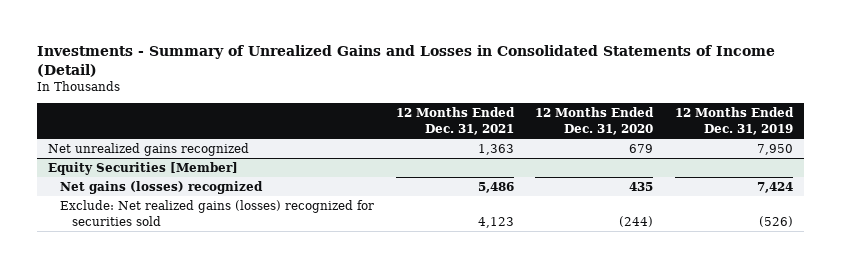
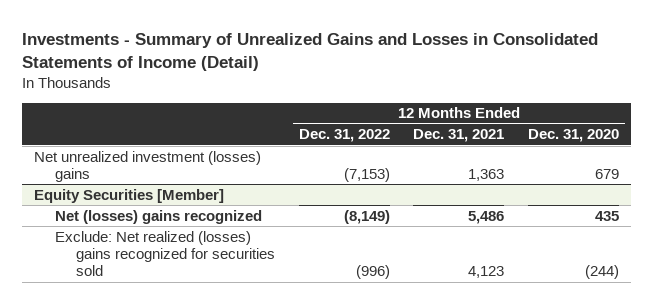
[675,107,795,135] 12 Months Ended Dec. 31, 2019 -> none
none -> [298,129,390,143] Dec. 31, 2022
[47,143,249,157] Net unrealized gains recognized -> [33,150,261,182] Net unrealized investment (losses) gains
[59,181,263,195] Net gains (losses) recognized -> [54,209,262,224] Net (losses) gains recognized
[59,200,374,226] Exclude: Net realized gains (losses) recognized for securities sold -> [54,230,276,277] Exclude: Net realized (losses) gains recognized for securities sold

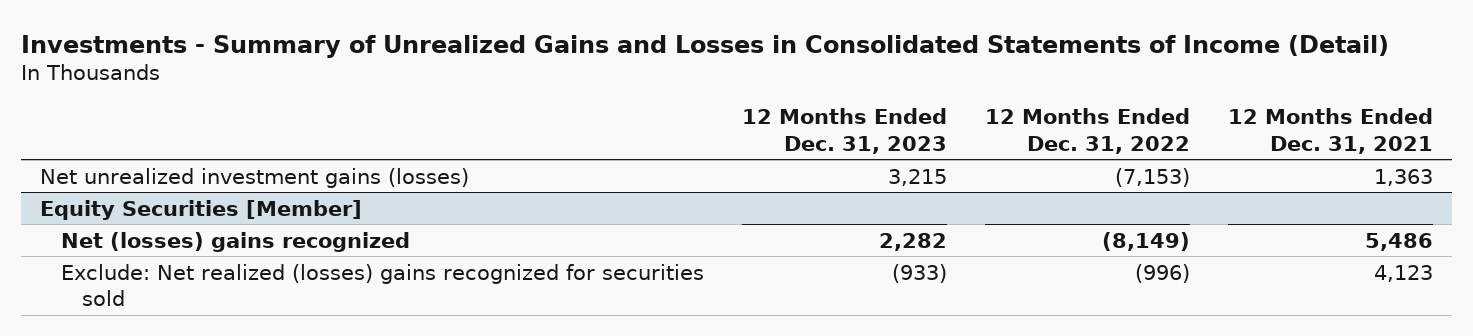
[527,129,619,143] Dec. 31, 2020 -> none
none -> [742,108,948,154] 12 Months Ended Dec. 31, 2023
[33,150,261,182] Net unrealized investment (losses) gains -> [40,167,470,188] Net unrealized investment gains (losses)

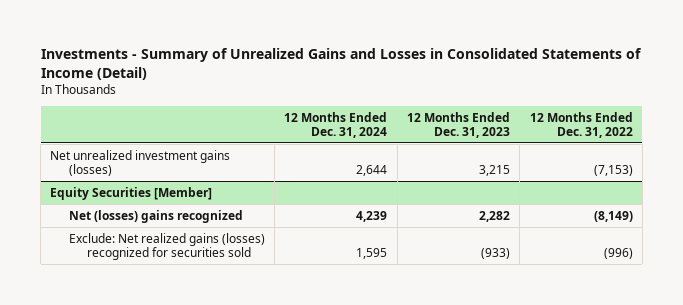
[1228,108,1434,154] 12 Months Ended Dec. 31, 2021 -> none
none -> [284,111,388,138] 12 Months Ended Dec. 31, 2024
[61,263,705,306] Exclude: Net realized (losses) gains recognized for securities sold -> [68,232,265,260] Exclude: Net realized gains (losses) recognized for securities sold

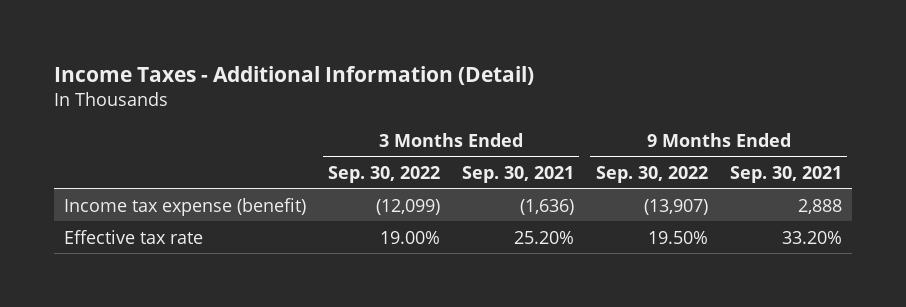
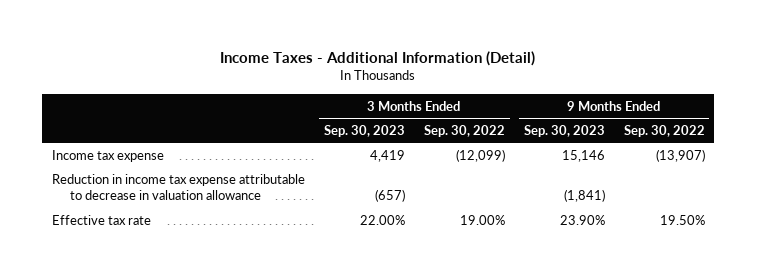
[461,165,574,183] Sep. 30, 2021 -> none
[729,165,842,183] Sep. 30, 2021 -> none
none -> [323,124,405,137] Sep. 30, 2023
none -> [523,124,605,137] Sep. 30, 2023
[64,197,307,216] Income tax expense (benefit) -> [51,149,164,162] Income tax expense
none -> [51,173,305,201] Reduction in income tax expense attributable to decrease in valuation allowance

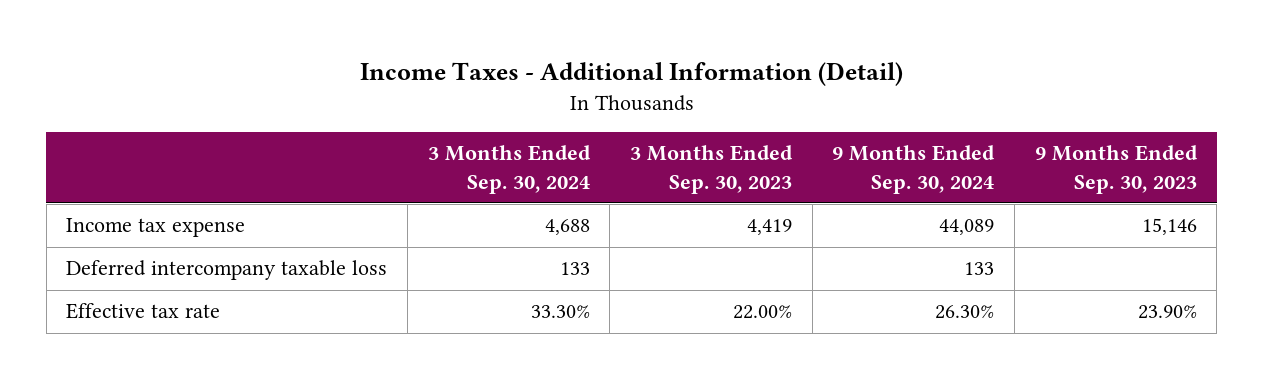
[423,124,505,137] Sep. 30, 2022 -> none
[623,124,705,137] Sep. 30, 2022 -> none
none -> [427,145,591,194] 3 Months Ended Sep. 30, 2024
none -> [832,145,996,194] 9 Months Ended Sep. 30, 2024
[51,173,305,201] Reduction in income tax expense attributable to decrease in valuation allowance -> none
none -> [66,260,388,281] Deferred intercompany taxable loss

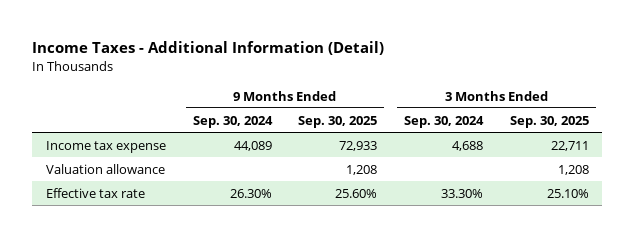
[630,145,794,194] 3 Months Ended Sep. 30, 2023 -> none
[1034,145,1198,194] 9 Months Ended Sep. 30, 2023 -> none
none -> [298,115,378,128] Sep. 30, 2025
none -> [509,115,589,128] Sep. 30, 2025
[66,260,388,281] Deferred intercompany taxable loss -> none
none -> [45,163,165,174] Valuation allowance

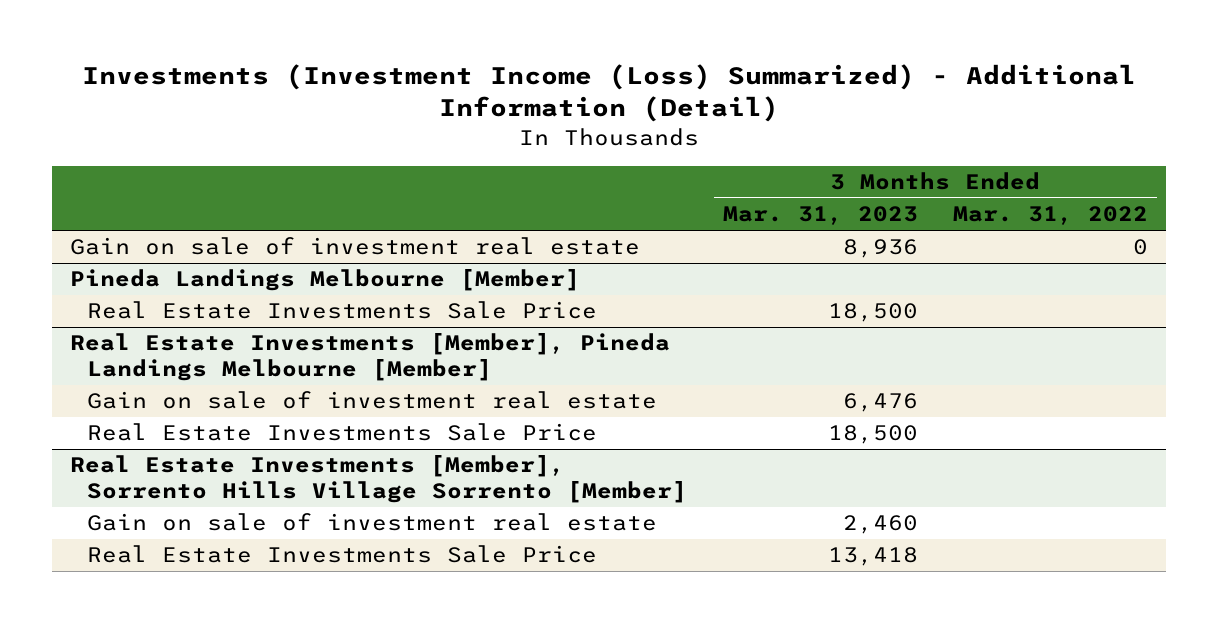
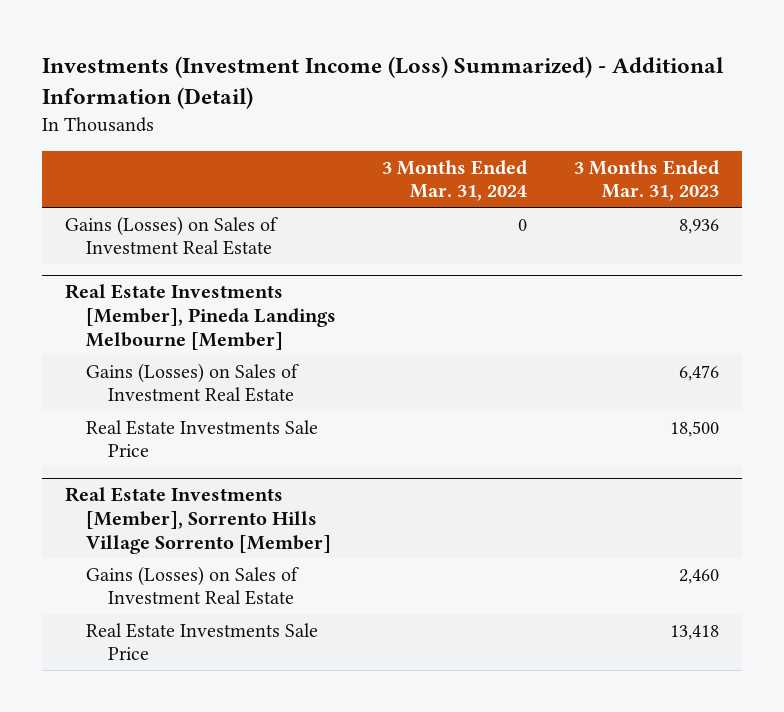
[953,206,1149,226] Mar. 31, 2022 -> none
none -> [382,159,528,202] 3 Months Ended Mar. 31, 2024
[69,269,580,292] Pineda Landings Melbourne [Member] -> none
[86,301,597,320] Real Estate Investments Sale Price -> none
[69,237,640,256] Gain on sale of investment real estate -> [65,215,279,256] Gains (Losses) on Sales of Investment Real Estate
[86,391,657,410] Gain on sale of investment real estate -> [86,362,300,403] Gains (Losses) on Sales of Investment Real Estate
[86,513,657,532] Gain on sale of investment real estate -> [86,565,300,606] Gains (Losses) on Sales of Investment Real Estate

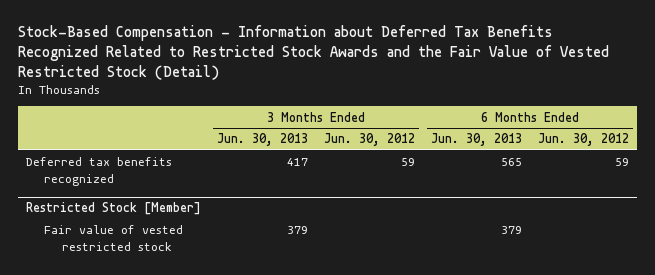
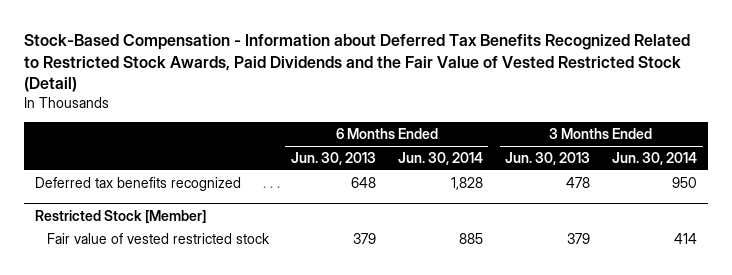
[17,25,609,80] Stock-Based Compensation - Information about Deferred Tax Benefits Recognized Related to Restricted Stock Awards and the Fair Value of Vested Restricted Stock (Detail) -> [24,33,691,93] Stock-Based Compensation - Information about Deferred Tax Benefits Recognized Related to Restricted Stock Awards, Paid Dividends and the Fair Value of Vested Restricted Stock (Detail)
[323,133,415,147] 3 Months Ended Jun. 30, 2012 -> none
[537,133,629,147] 6 Months Ended Jun. 30, 2012 -> none
none -> [397,151,483,165] Jun. 30, 2014
none -> [612,151,698,165] Jun. 30, 2014
[286,158,308,167] 417 -> [566,176,591,188] 478
[500,158,522,167] 565 -> [350,176,376,188] 648

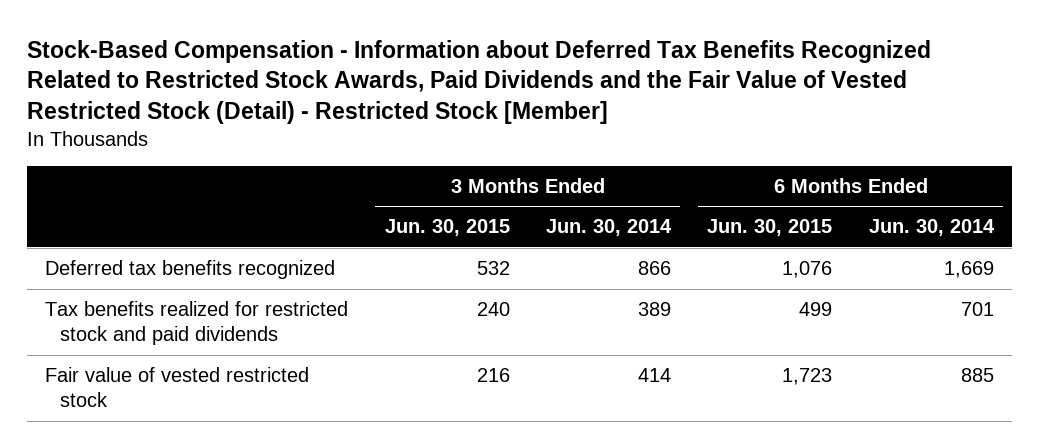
[24,33,691,93] Stock-Based Compensation - Information about Deferred Tax Benefits Recognized Related to Restricted Stock Awards, Paid Dividends and the Fair Value of Vested Restricted Stock (Detail) -> [26,39,931,125] Stock-Based Compensation - Information about Deferred Tax Benefits Recognized Related to Restricted Stock Awards, Paid Dividends and the Fair Value of Vested Restricted Stock (Detail) - Restricted Stock [Member]
[290,151,376,165] Jun. 30, 2013 -> none
[505,151,591,165] Jun. 30, 2013 -> none
none -> [384,219,510,237] Jun. 30, 2015
none -> [707,219,833,237] Jun. 30, 2015
[35,209,207,223] Restricted Stock [Member] -> none
[450,176,483,190] 1,828 -> [943,261,994,279] 1,669
[672,176,698,188] 950 -> [637,261,671,276] 866
none -> [45,301,349,346] Tax benefits realized for restricted stock and paid dividends

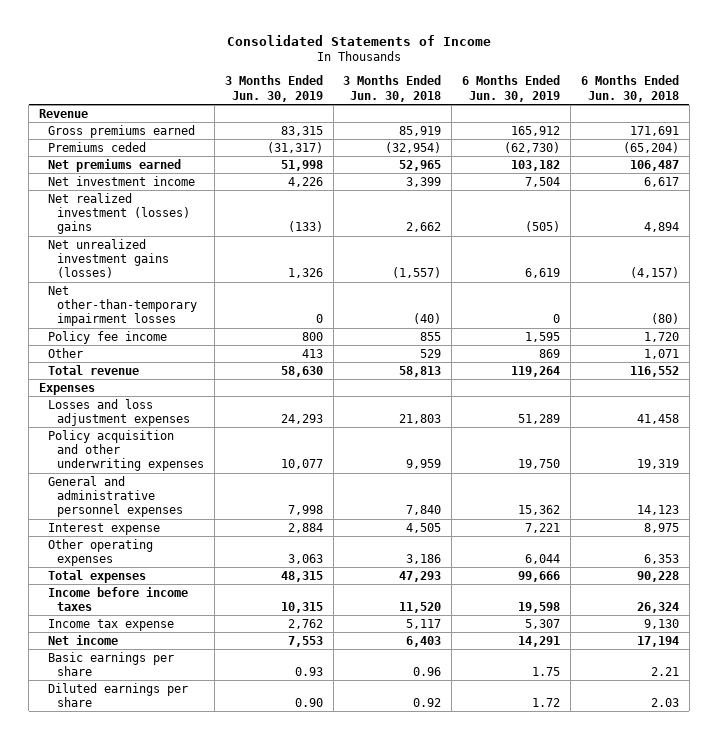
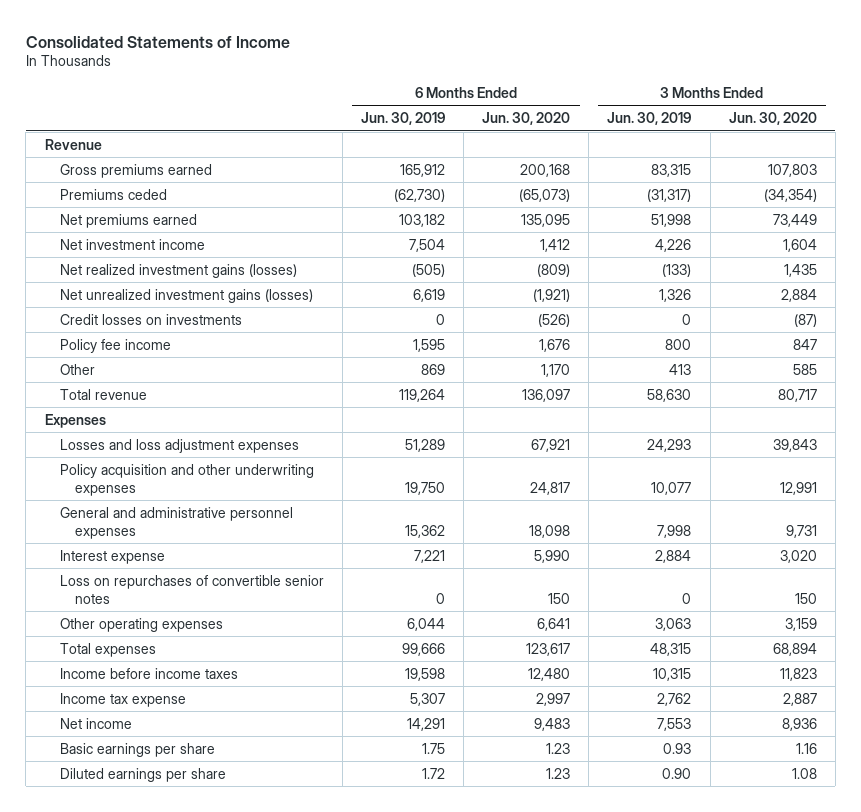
[343,75,442,102] 3 Months Ended Jun. 30, 2018 -> none
[580,75,679,102] 6 Months Ended Jun. 30, 2018 -> none
none -> [482,112,571,126] Jun. 30, 2020
none -> [728,112,817,126] Jun. 30, 2020
[47,192,190,235] Net realized investment (losses) gains -> [59,263,297,278] Net realized investment gains (losses)
[47,285,197,327] Net other-than-temporary impairment losses -> none
none -> [59,313,242,325] Credit losses on investments
none -> [59,574,324,604] Loss on repurchases of convertible senior notes

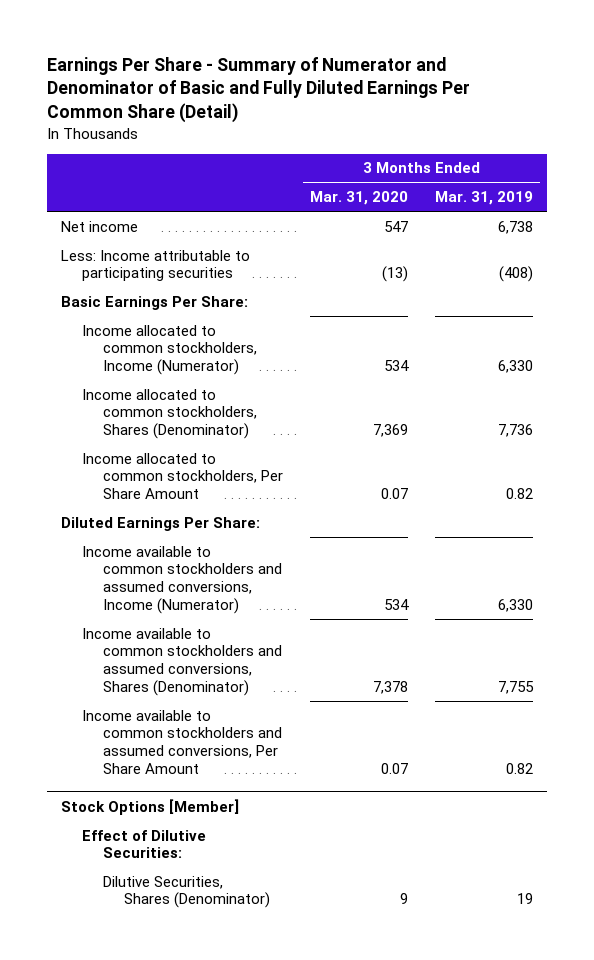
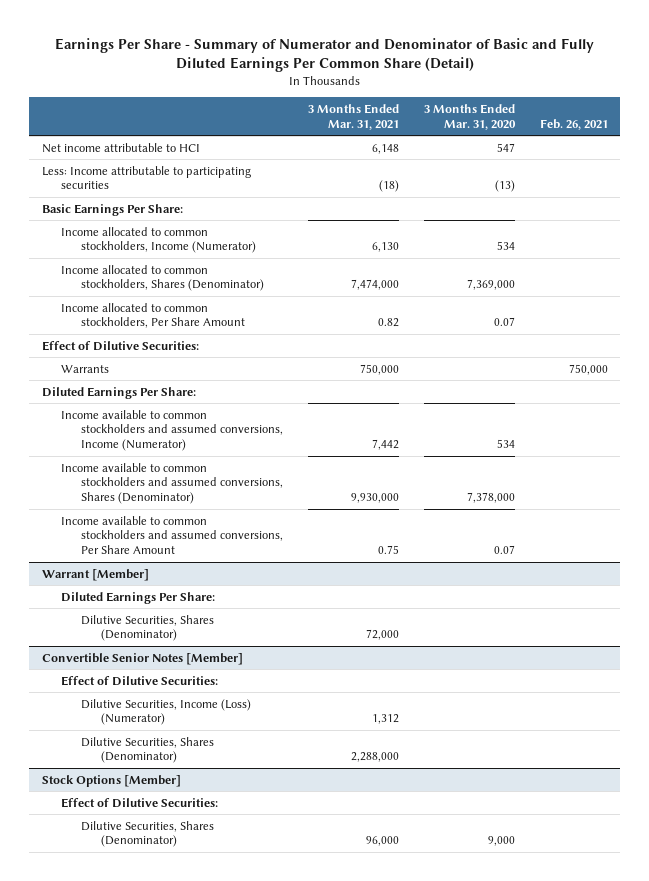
[435,191,534,206] Mar. 31, 2019 -> none
none -> [308,104,400,130] 3 Months Ended Mar. 31, 2021
none -> [539,118,608,130] Feb. 26, 2021
[60,220,138,232] Net income -> [41,142,200,153] Net income attributable to HCI
[373,424,409,438] 7,369 -> [466,279,515,291] 7,369,000
none -> [41,340,199,351] Effect of Dilutive Securities:
none -> [61,364,110,373] Warrants
[373,680,409,694] 7,378 -> [466,491,515,503] 7,378,000
none -> [41,568,149,581] Warrant [Member]
none -> [61,591,216,604] Diluted Earnings Per Share:
none -> [81,614,215,642] Dilutive Securities, Shares (Denominator)
none -> [41,652,243,665] Convertible Senior Notes [Member]
none -> [61,675,219,686] Effect of Dilutive Securities:
none -> [81,698,252,726] Dilutive Securities, Income (Loss) (Numerator)
none -> [81,736,215,764] Dilutive Securities, Shares (Denominator)
[400,893,409,905] 9 -> [487,836,515,847] 9,000

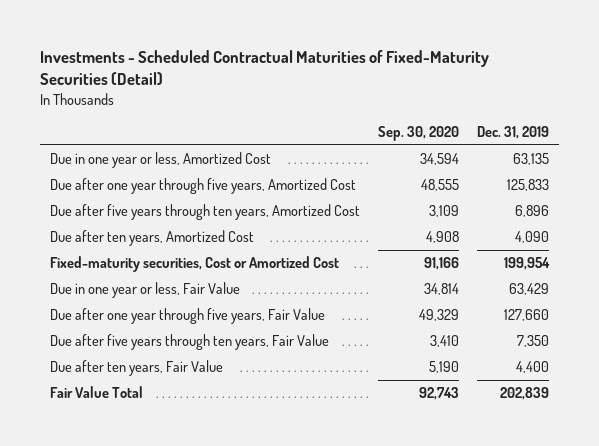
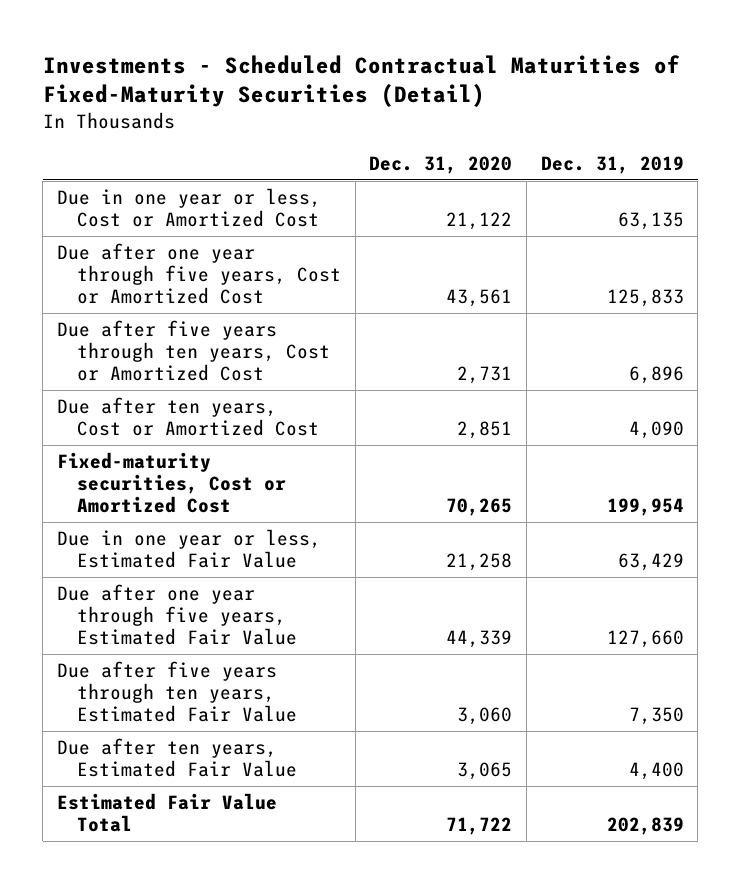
[378,126,460,142] Sep. 30, 2020 -> none
none -> [369,156,513,175] Dec. 31, 2020
[49,152,271,169] Due in one year or less, Amortized Cost -> [57,187,322,228] Due in one year or less, Cost or Amortized Cost
[49,178,356,195] Due after one year through five years, Amortized Cost -> [57,242,341,305] Due after one year through five years, Cost or Amortized Cost
[49,204,360,221] Due after five years through ten years, Amortized Cost -> [57,319,330,382] Due after five years through ten years, Cost or Amortized Cost
[49,230,254,247] Due after ten years, Amortized Cost -> [57,396,319,437] Due after ten years, Cost or Amortized Cost
[49,282,240,299] Due in one year or less, Fair Value -> [57,528,322,569] Due in one year or less, Estimated Fair Value
[49,308,325,325] Due after one year through five years, Fair Value -> [57,583,297,646] Due after one year through five years, Estimated Fair Value
[49,334,329,351] Due after five years through ten years, Fair Value -> [57,660,297,723] Due after five years through ten years, Estimated Fair Value
[49,360,223,377] Due after ten years, Fair Value -> [57,737,297,778] Due after ten years, Estimated Fair Value
[49,386,143,399] Fair Value Total -> [57,792,278,833] Estimated Fair Value Total

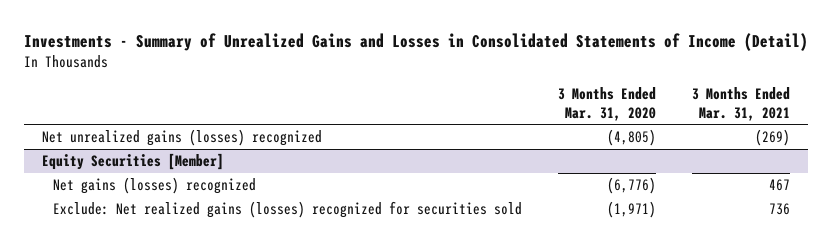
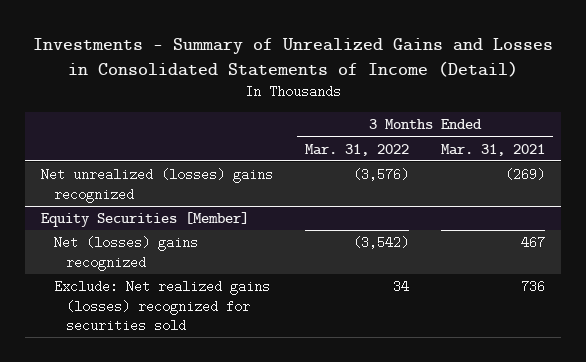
[557,87,656,121] 3 Months Ended Mar. 31, 2020 -> none
none -> [305,143,410,156] Mar. 31, 2022
[42,128,323,146] Net unrealized gains (losses) recognized -> [41,168,274,203] Net unrealized (losses) gains recognized
[52,176,256,194] Net gains (losses) recognized -> [53,236,198,271] Net (losses) gains recognized

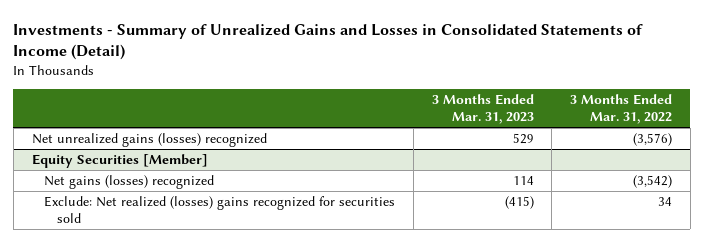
[440,143,545,156] Mar. 31, 2021 -> none
none -> [431,94,534,125] 3 Months Ended Mar. 31, 2023
[41,168,274,203] Net unrealized (losses) gains recognized -> [31,133,267,148] Net unrealized gains (losses) recognized
[53,236,198,271] Net (losses) gains recognized -> [44,175,215,190] Net gains (losses) recognized
[53,280,270,333] Exclude: Net realized gains (losses) recognized for securities sold -> [44,196,396,224] Exclude: Net realized (losses) gains recognized for securities sold

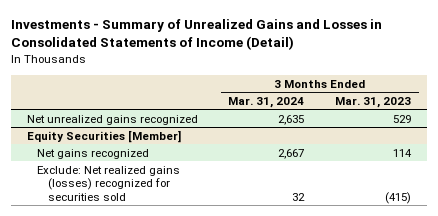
[569,94,672,125] 3 Months Ended Mar. 31, 2022 -> none
none -> [228,96,305,108] Mar. 31, 2024
[31,133,267,148] Net unrealized gains (losses) recognized -> [26,114,198,125] Net unrealized gains recognized
[44,175,215,190] Net gains (losses) recognized -> [37,148,150,159] Net gains recognized
[44,196,396,224] Exclude: Net realized (losses) gains recognized for securities sold -> [37,165,181,201] Exclude: Net realized gains (losses) recognized for securities sold

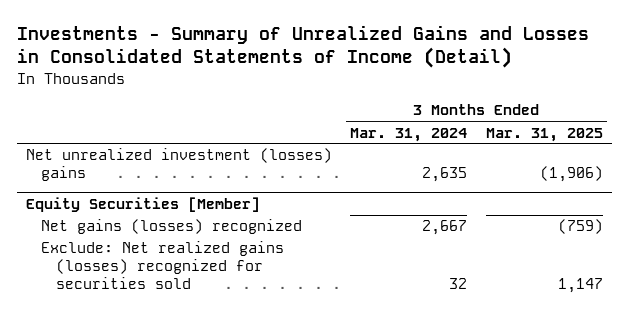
[335,96,412,108] Mar. 31, 2023 -> none
none -> [485,127,603,142] Mar. 31, 2025
[26,114,198,125] Net unrealized gains recognized -> [25,148,332,182] Net unrealized investment (losses) gains
[37,148,150,159] Net gains recognized -> [41,219,303,235] Net gains (losses) recognized

